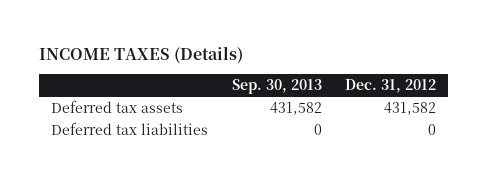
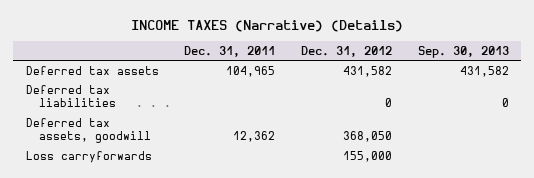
[38,46,243,65] INCOME TAXES (Details) -> [131,20,404,33] INCOME TAXES (Narrative) (Details)
none -> [184,46,276,58] Dec. 31, 2011
none -> [25,117,152,144] Deferred tax assets, goodwill
none -> [25,150,152,163] Loss carryforwards

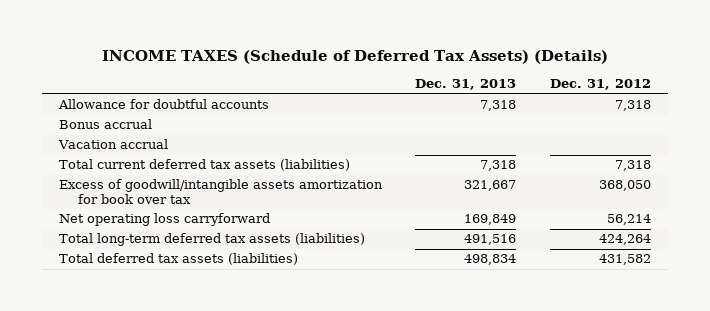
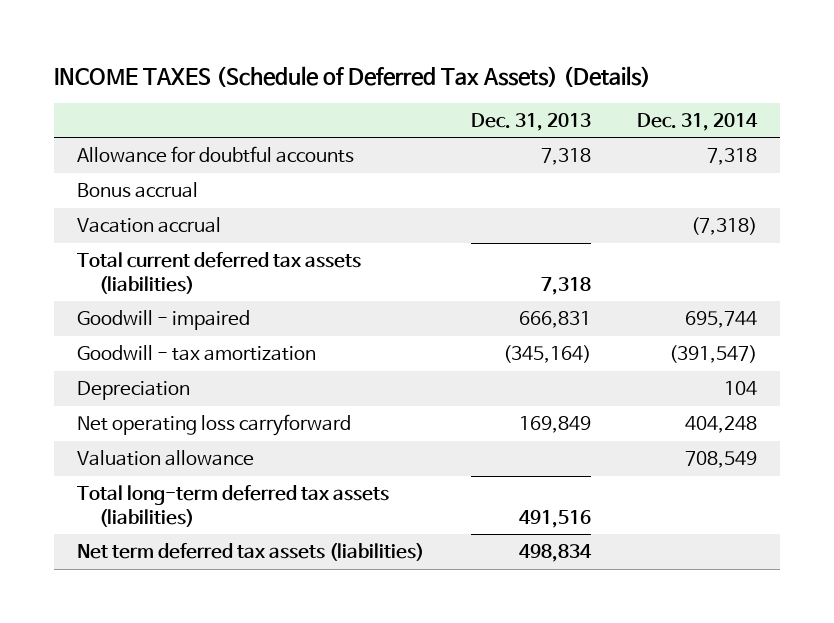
[550,79,652,91] Dec. 31, 2012 -> none
none -> [636,112,758,131] Dec. 31, 2014
[58,179,383,205] Excess of goodwill/intangible assets amortization for book over tax -> none
none -> [77,310,251,331] Goodwill - impaired
none -> [77,345,317,362] Goodwill - tax amortization
none -> [77,381,191,401] Depreciation
none -> [77,450,255,467] Valuation allowance
[58,253,298,266] Total deferred tax assets (liabilities) -> [77,543,425,562] Net term deferred tax assets (liabilities)

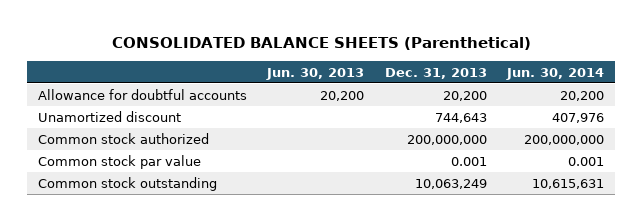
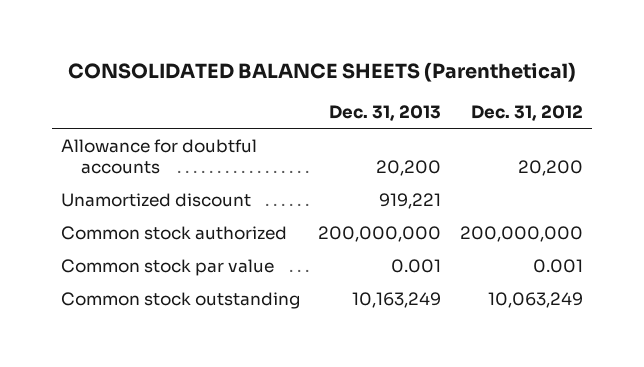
[266,67,365,80] Jun. 30, 2013 -> none
[506,67,605,80] Jun. 30, 2014 -> none
none -> [470,105,583,122] Dec. 31, 2012
[434,112,487,123] 744,643 -> [379,192,442,209] 919,221
[414,178,487,189] 10,063,249 -> [352,291,442,308] 10,163,249

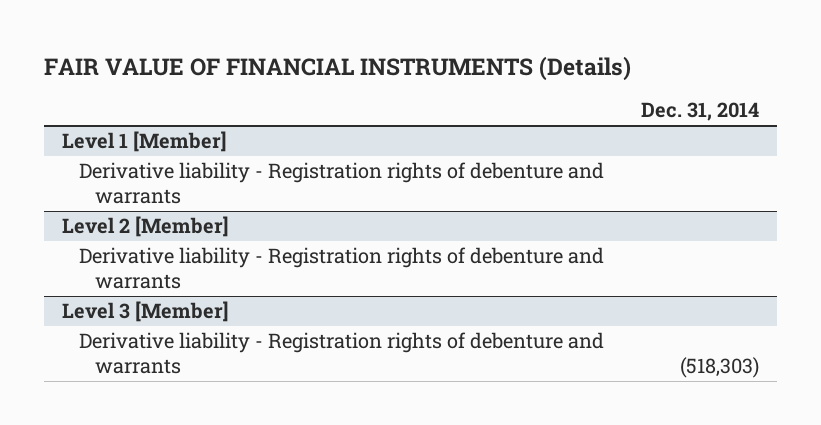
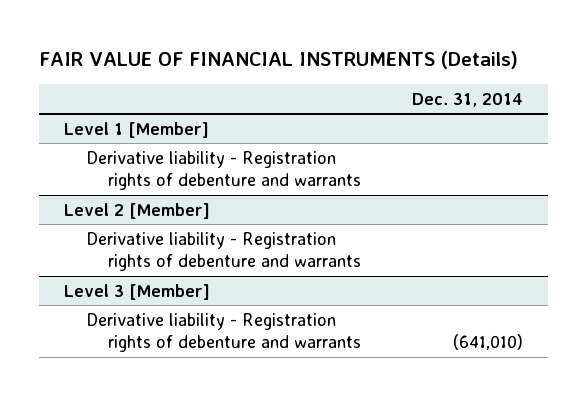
[679,356,759,378] (518,303) -> [452,334,523,351] (641,010)

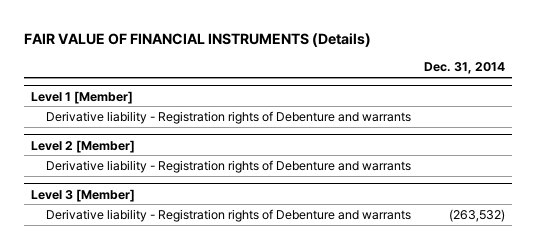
[86,150,362,191] Derivative liability - Registration rights of debenture and warrants -> [45,110,411,124] Derivative liability - Registration rights of Debenture and warrants
[86,231,362,272] Derivative liability - Registration rights of debenture and warrants -> [45,159,411,173] Derivative liability - Registration rights of Debenture and warrants
[86,312,362,353] Derivative liability - Registration rights of debenture and warrants -> [45,208,411,222] Derivative liability - Registration rights of Debenture and warrants
[452,334,523,351] (641,010) -> [448,208,505,222] (263,532)

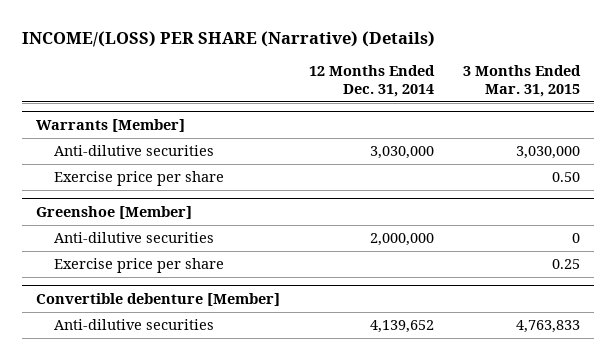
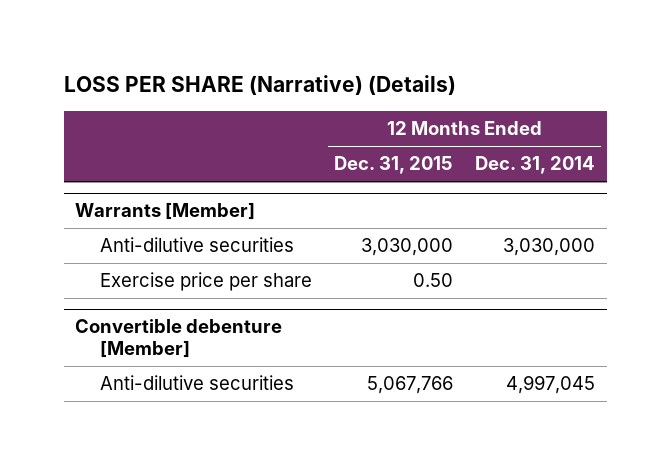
[21,30,435,47] INCOME/(LOSS) PER SHARE (Narrative) (Details) -> [63,75,456,96] LOSS PER SHARE (Narrative) (Details)
[462,65,581,97] 3 Months Ended Mar. 31, 2015 -> none
none -> [334,156,454,175] Dec. 31, 2015
[36,205,193,219] Greenshoe [Member] -> none
[53,232,214,244] Anti-dilutive securities -> none
[53,258,224,274] Exercise price per share -> none
[369,320,434,334] 4,139,652 -> [506,375,596,395] 4,997,045

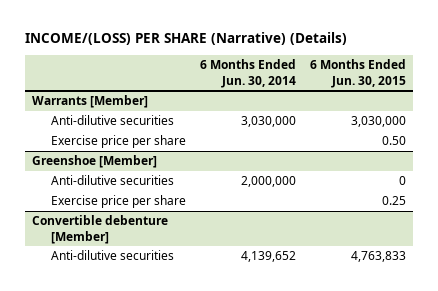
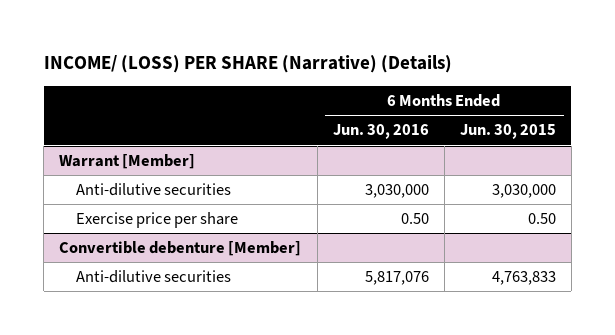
[24,32,347,46] INCOME/(LOSS) PER SHARE (Narrative) (Details) -> [43,55,452,74] INCOME/ (LOSS) PER SHARE (Narrative) (Details)
[199,59,296,88] 6 Months Ended Jun. 30, 2014 -> none
none -> [332,124,429,140] Jun. 30, 2016
[31,95,148,109] Warrants [Member] -> [59,154,196,170] Warrant [Member]
[31,155,157,169] Greenshoe [Member] -> none
[50,175,174,186] Anti-dilutive securities -> none
[50,195,186,209] Exercise price per share -> none

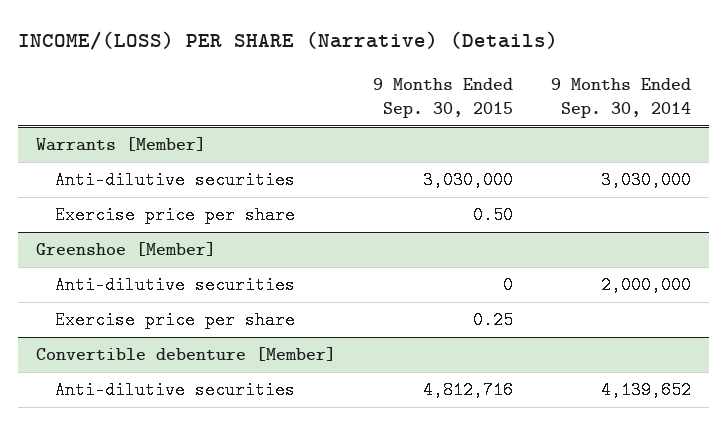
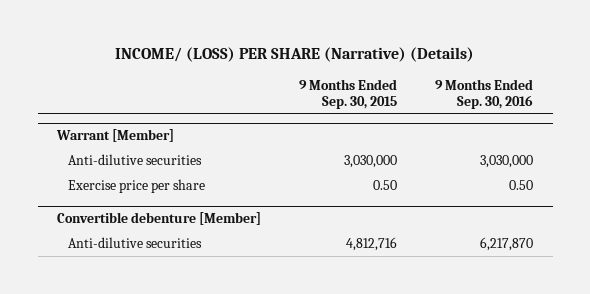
[17,31,558,51] INCOME/(LOSS) PER SHARE (Narrative) (Details) -> [115,46,475,62] INCOME/ (LOSS) PER SHARE (Narrative) (Details)
[550,77,691,118] 9 Months Ended Sep. 30, 2014 -> none
none -> [435,78,534,109] 9 Months Ended Sep. 30, 2016
[36,137,207,152] Warrants [Member] -> [55,129,174,143] Warrant [Member]
[36,242,217,257] Greenshoe [Member] -> none
[55,276,296,295] Anti-dilutive securities -> none
[55,311,296,330] Exercise price per share -> none

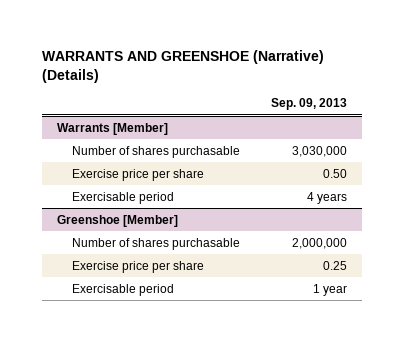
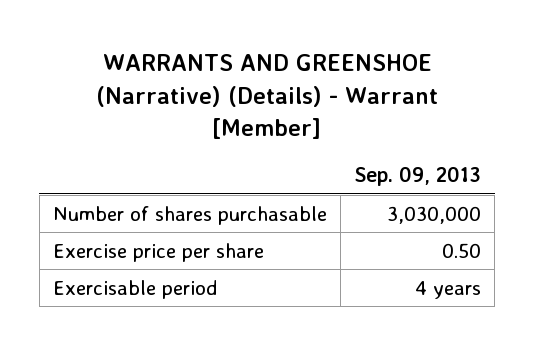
[41,49,324,83] WARRANTS AND GREENSHOE (Narrative) (Details) -> [95,54,438,139] WARRANTS AND GREENSHOE (Narrative) (Details) - Warrant [Member]
[57,122,169,135] Warrants [Member] -> none
[57,214,179,227] Greenshoe [Member] -> none
[71,237,240,250] Number of shares purchasable -> none
[71,260,204,273] Exercise price per share -> none
[71,283,174,296] Exercisable period -> none

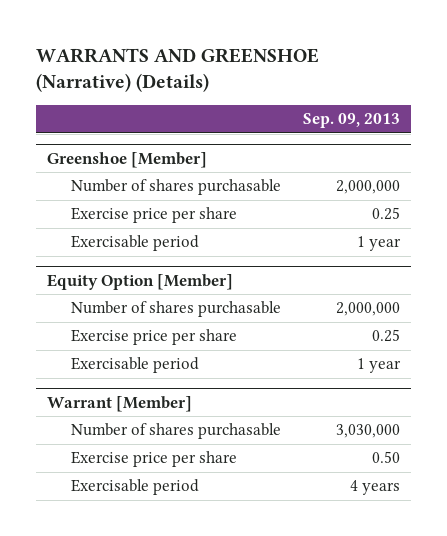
[95,54,438,139] WARRANTS AND GREENSHOE (Narrative) (Details) - Warrant [Member] -> [36,48,320,93] WARRANTS AND GREENSHOE (Narrative) (Details)
none -> [47,152,208,169] Greenshoe [Member]
none -> [70,179,281,196] Number of shares purchasable
none -> [70,207,237,224] Exercise price per share
none -> [70,235,199,252] Exercisable period
none -> [47,274,234,291] Equity Option [Member]
none -> [70,301,281,318] Number of shares purchasable
none -> [70,329,237,346] Exercise price per share
none -> [70,357,199,374] Exercisable period
none -> [47,396,193,413] Warrant [Member]

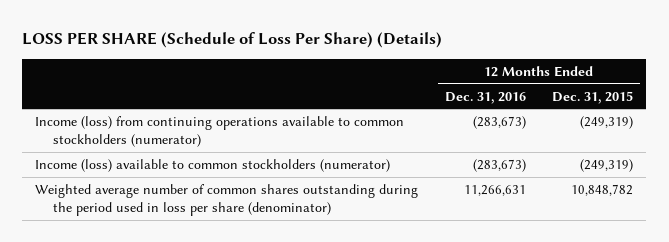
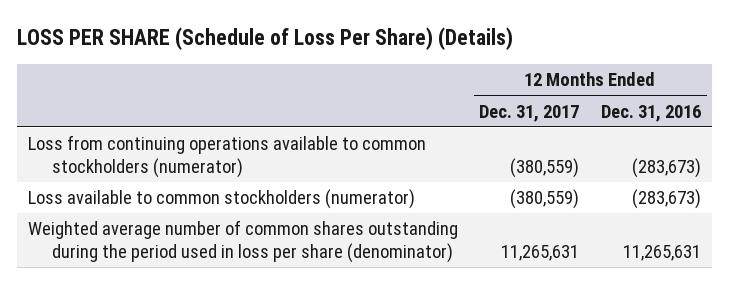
[552,90,634,104] Dec. 31, 2015 -> none
none -> [479,104,580,122] Dec. 31, 2017
[35,116,405,147] Income (loss) from continuing operations available to common stockholders (numerator) -> [27,135,426,178] Loss from continuing operations available to common stockholders (numerator)
[35,159,391,173] Income (loss) available to common stockholders (numerator) -> [27,189,415,210] Loss available to common stockholders (numerator)
[463,185,526,197] 11,266,631 -> [623,244,702,261] 11,265,631

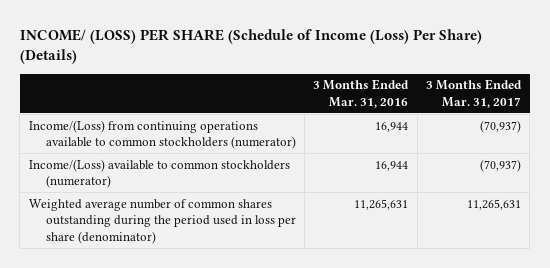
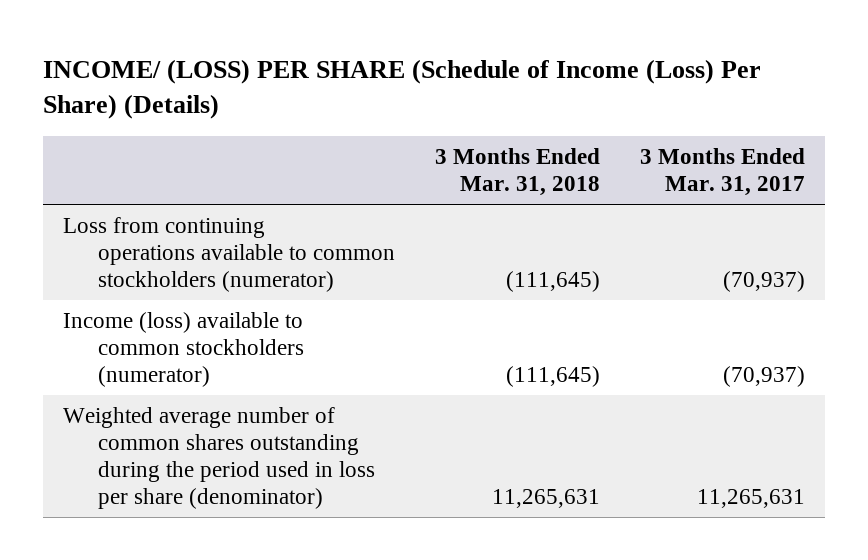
[313,79,410,108] 3 Months Ended Mar. 31, 2016 -> none
none -> [435,148,601,197] 3 Months Ended Mar. 31, 2018
[28,119,296,150] Income/(Loss) from continuing operations available to common stockholders (numerator) -> [62,216,396,292] Loss from continuing operations available to common stockholders (numerator)
[28,158,290,189] Income/(Loss) available to common stockholders (numerator) -> [62,311,305,387] Income (loss) available to common stockholders (numerator)

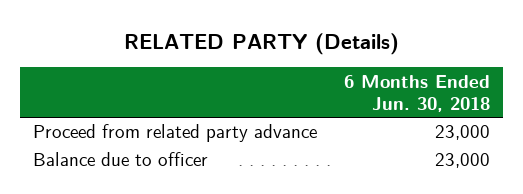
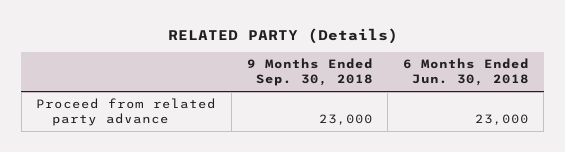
none -> [246,58,373,87] 9 Months Ended Sep. 30, 2018
[33,152,209,167] Balance due to officer -> none

